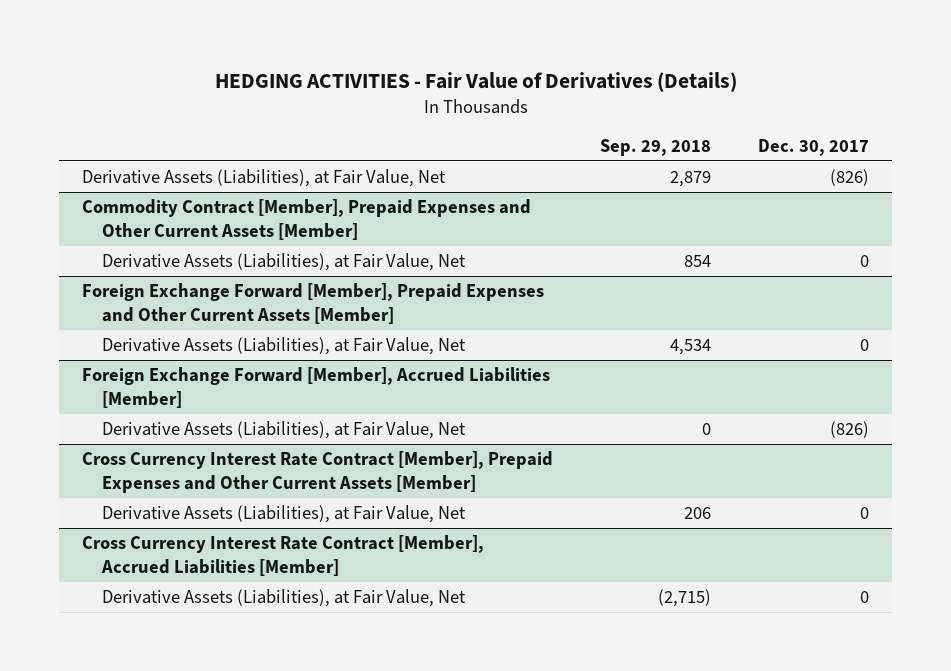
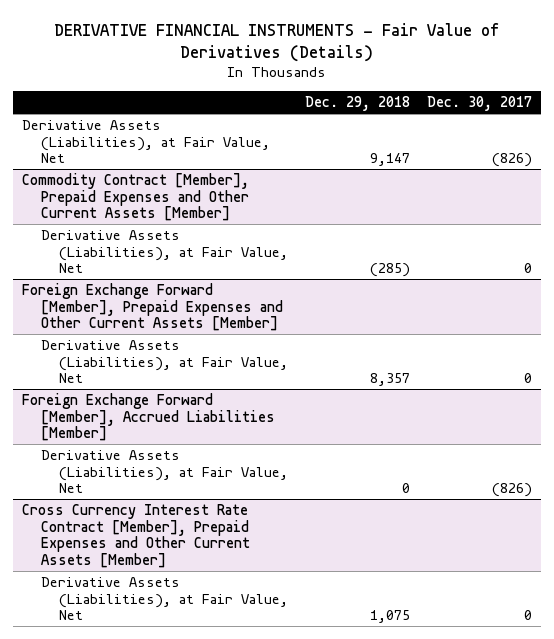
[214,71,737,92] HEDGING ACTIVITIES - Fair Value of Derivatives (Details) -> [54,22,501,62] DERIVATIVE FINANCIAL INSTRUMENTS - Fair Value of Derivatives (Details)
[600,139,712,157] Sep. 29, 2018 -> none
none -> [305,96,411,112] Dec. 29, 2018
[82,534,485,576] Cross Currency Interest Rate Contract [Member], Accrued Liabilities [Member] -> none
[101,588,466,607] Derivative Assets (Liabilities), at Fair Value, Net -> none

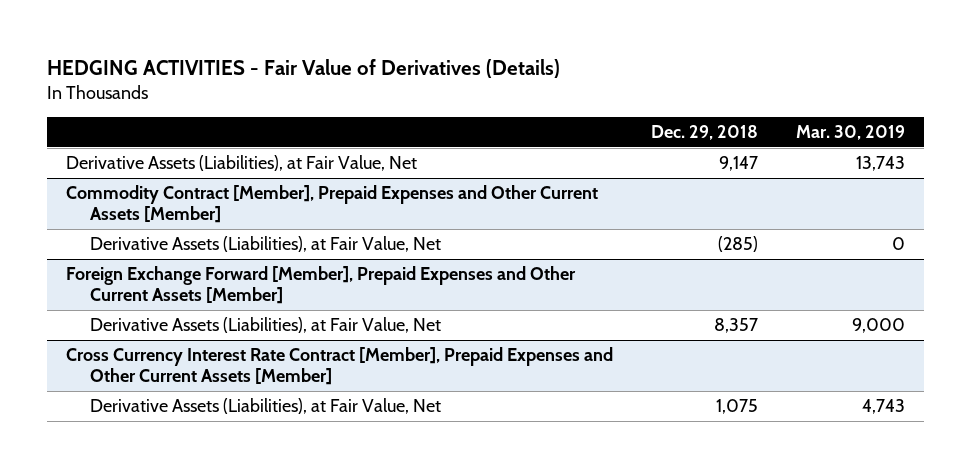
[54,22,501,62] DERIVATIVE FINANCIAL INSTRUMENTS - Fair Value of Derivatives (Details) -> [47,58,561,78] HEDGING ACTIVITIES - Fair Value of Derivatives (Details)
[427,96,533,112] Dec. 30, 2017 -> none
none -> [795,124,905,140] Mar. 30, 2019
[21,392,275,442] Foreign Exchange Forward [Member], Accrued Liabilities [Member] -> none
[40,449,289,494] Derivative Assets (Liabilities), at Fair Value, Net -> none

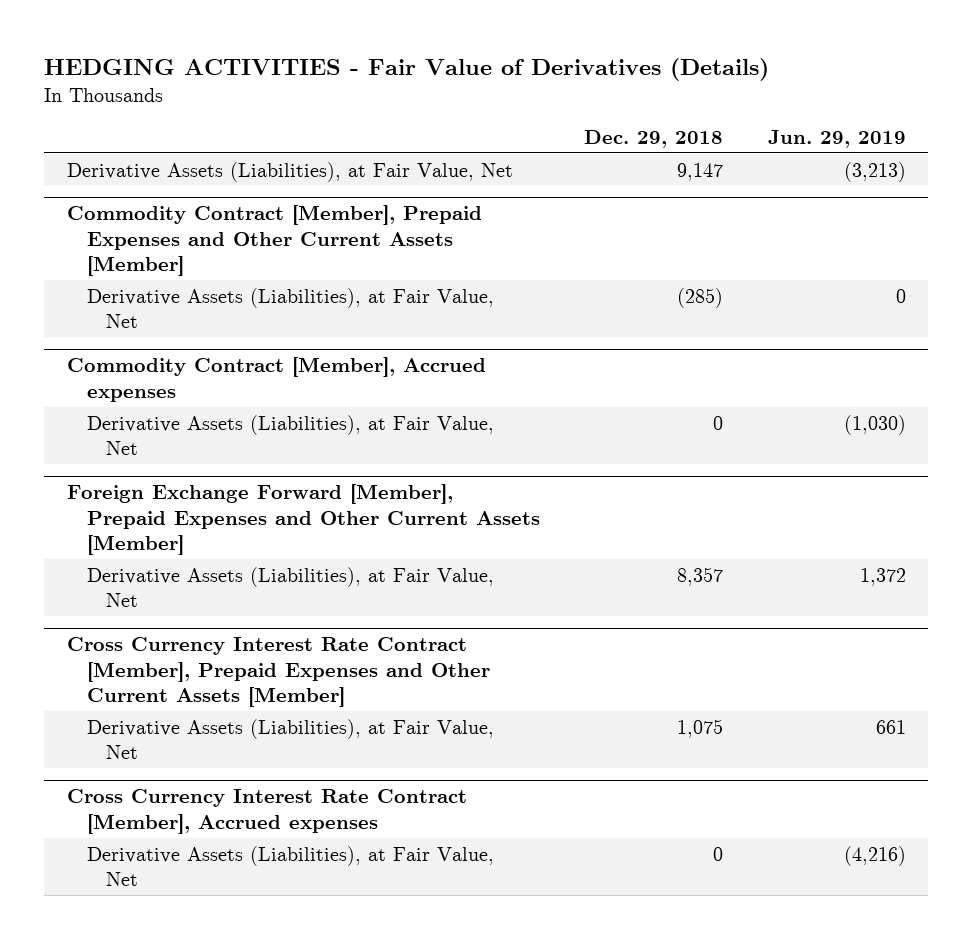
[795,124,905,140] Mar. 30, 2019 -> none
none -> [768,130,907,149] Jun. 29, 2019
none -> [66,357,486,402] Commodity Contract [Member], Accrued expenses
none -> [86,414,494,455] Derivative Assets (Liabilities), at Fair Value, Net
none -> [66,789,467,834] Cross Currency Interest Rate Contract [Member], Accrued expenses
none -> [86,845,494,886] Derivative Assets (Liabilities), at Fair Value, Net

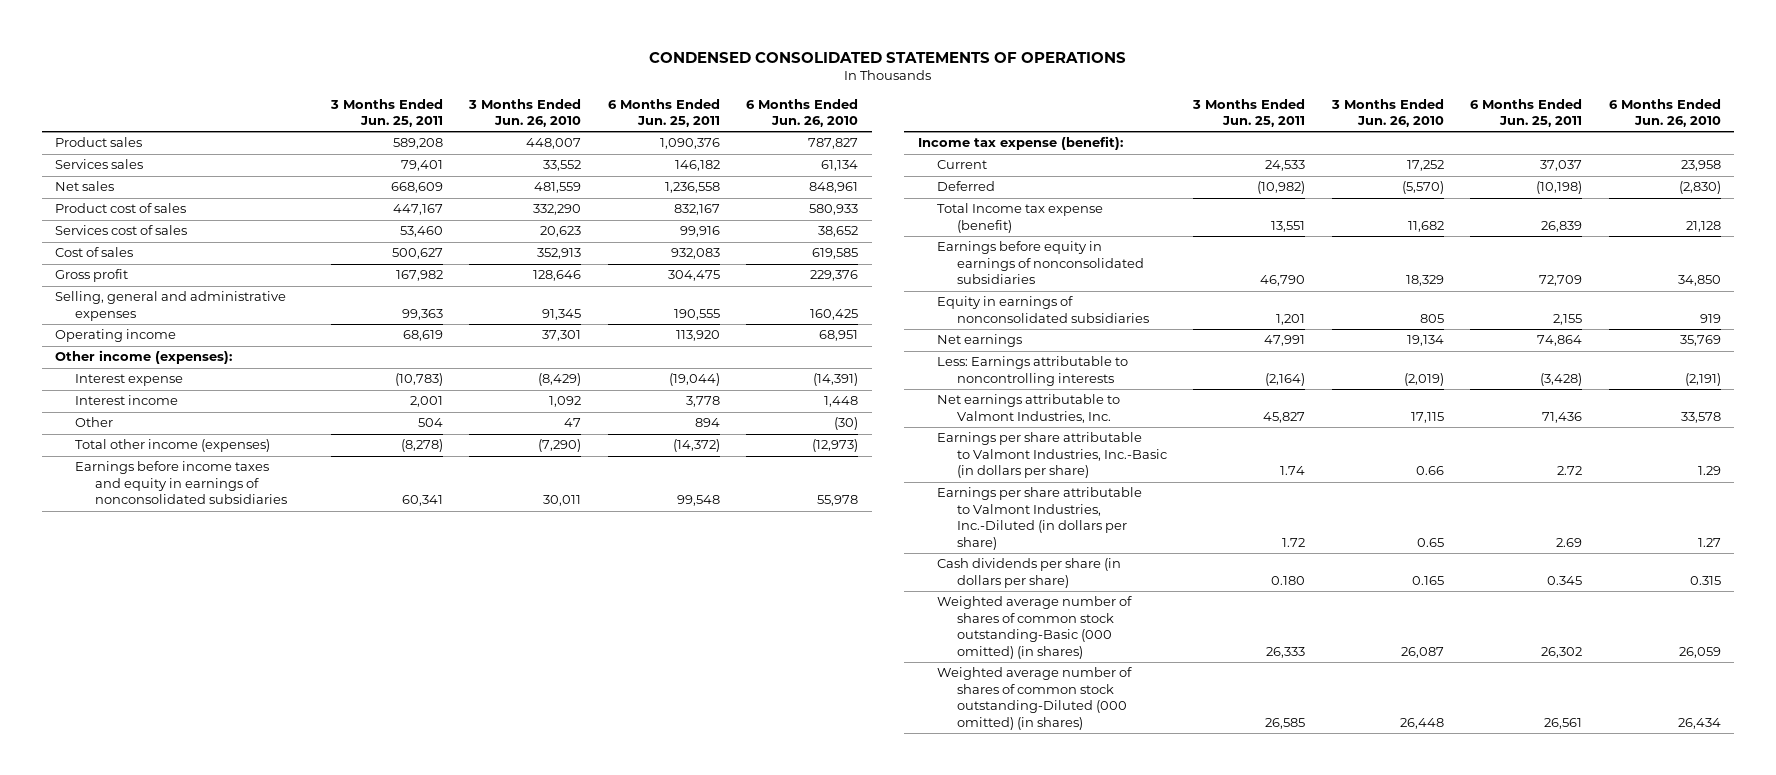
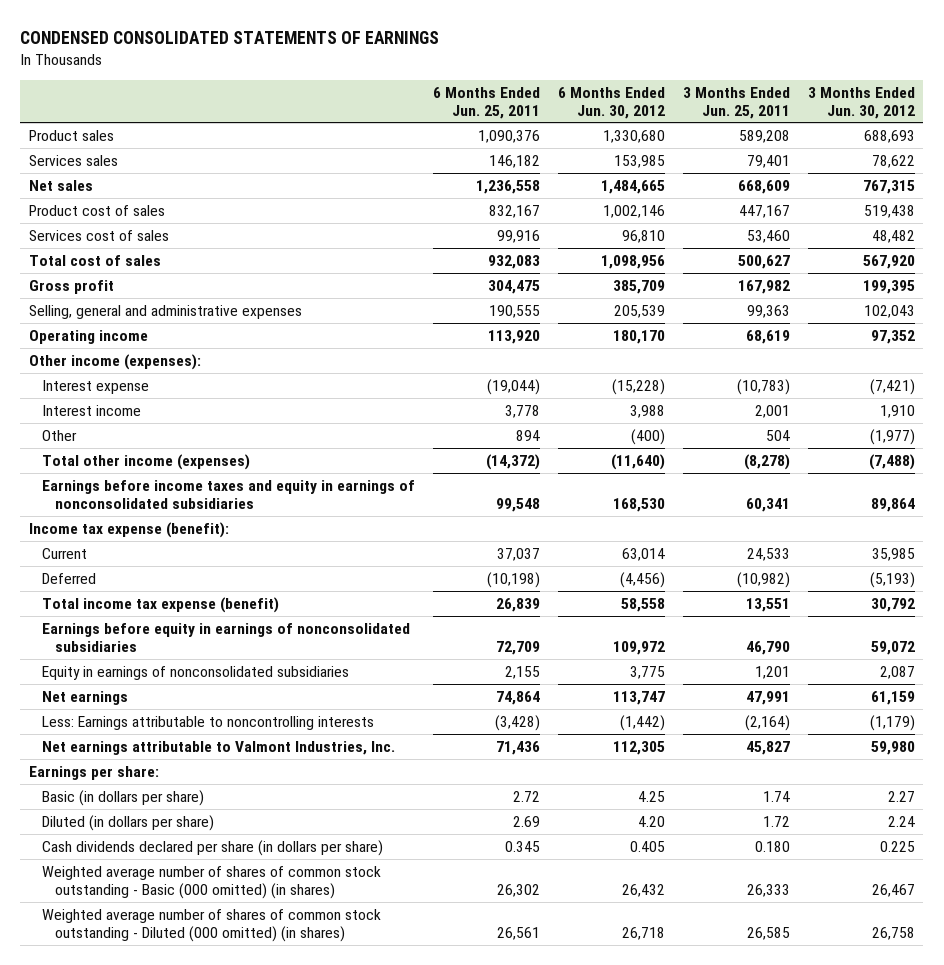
[649,51,1127,63] CONDENSED CONSOLIDATED STATEMENTS OF OPERATIONS -> [20,30,440,44] CONDENSED CONSOLIDATED STATEMENTS OF EARNINGS
[468,98,582,128] 3 Months Ended Jun. 26, 2010 -> none
[746,98,859,128] 6 Months Ended Jun. 26, 2010 -> none
none -> [557,86,665,119] 6 Months Ended Jun. 30, 2012
none -> [807,86,915,119] 3 Months Ended Jun. 30, 2012
[55,247,134,258] Cost of sales -> [29,254,162,266] Total cost of sales
[937,203,1104,233] Total Income tax expense (benefit) -> [42,596,280,613] Total income tax expense (benefit)
none -> [29,765,160,780] Earnings per share:
[937,432,1167,479] Earnings per share attributable to Valmont Industries, Inc.-Basic (in dollars per share) -> [42,789,205,806] Basic (in dollars per share)
[937,487,1143,550] Earnings per share attributable to Valmont Industries, Inc.-Diluted (in dollars per share) -> [42,814,215,831] Diluted (in dollars per share)
[937,558,1122,588] Cash dividends per share (in dollars per share) -> [42,839,384,856] Cash dividends declared per share (in dollars per share)
[937,596,1133,659] Weighted average number of shares of common stock outstanding-Basic (000 omitted) (in shares) -> [42,865,382,899] Weighted average number of shares of common stock outstanding - Basic (000 omitted) (in shares)
[937,667,1133,730] Weighted average number of shares of common stock outstanding-Diluted (000 omitted) (in shares) -> [42,908,382,942] Weighted average number of shares of common stock outstanding - Diluted (000 omitted) (in shares)

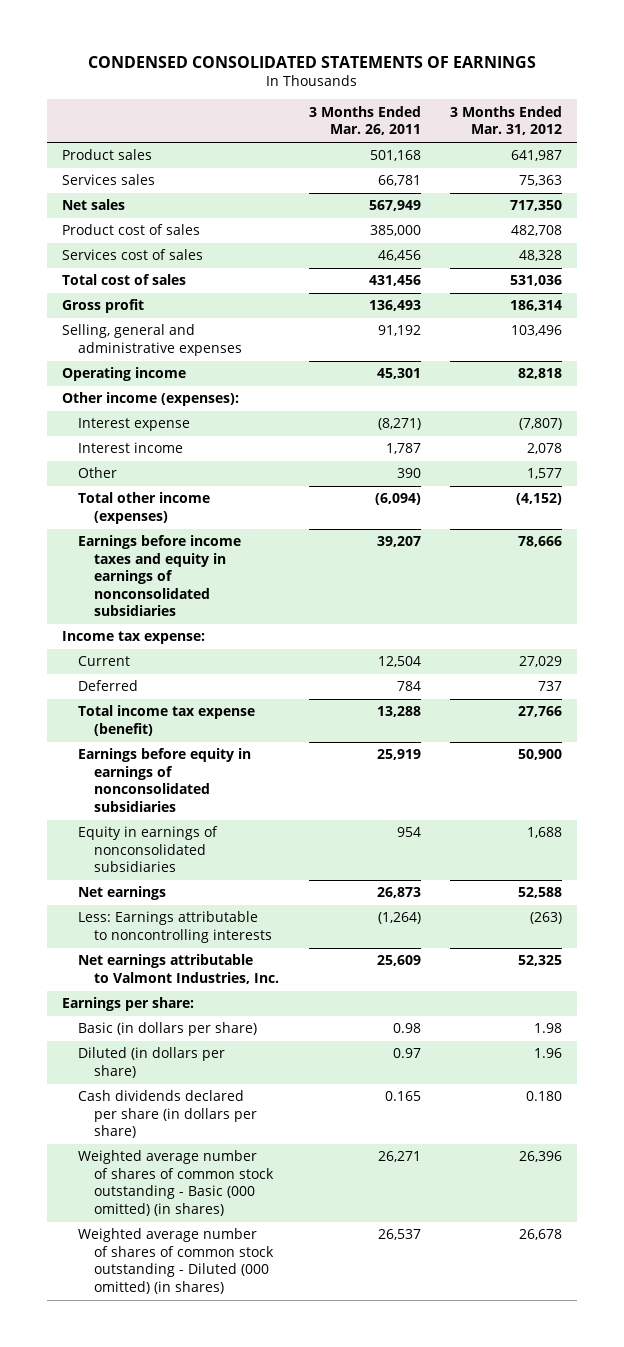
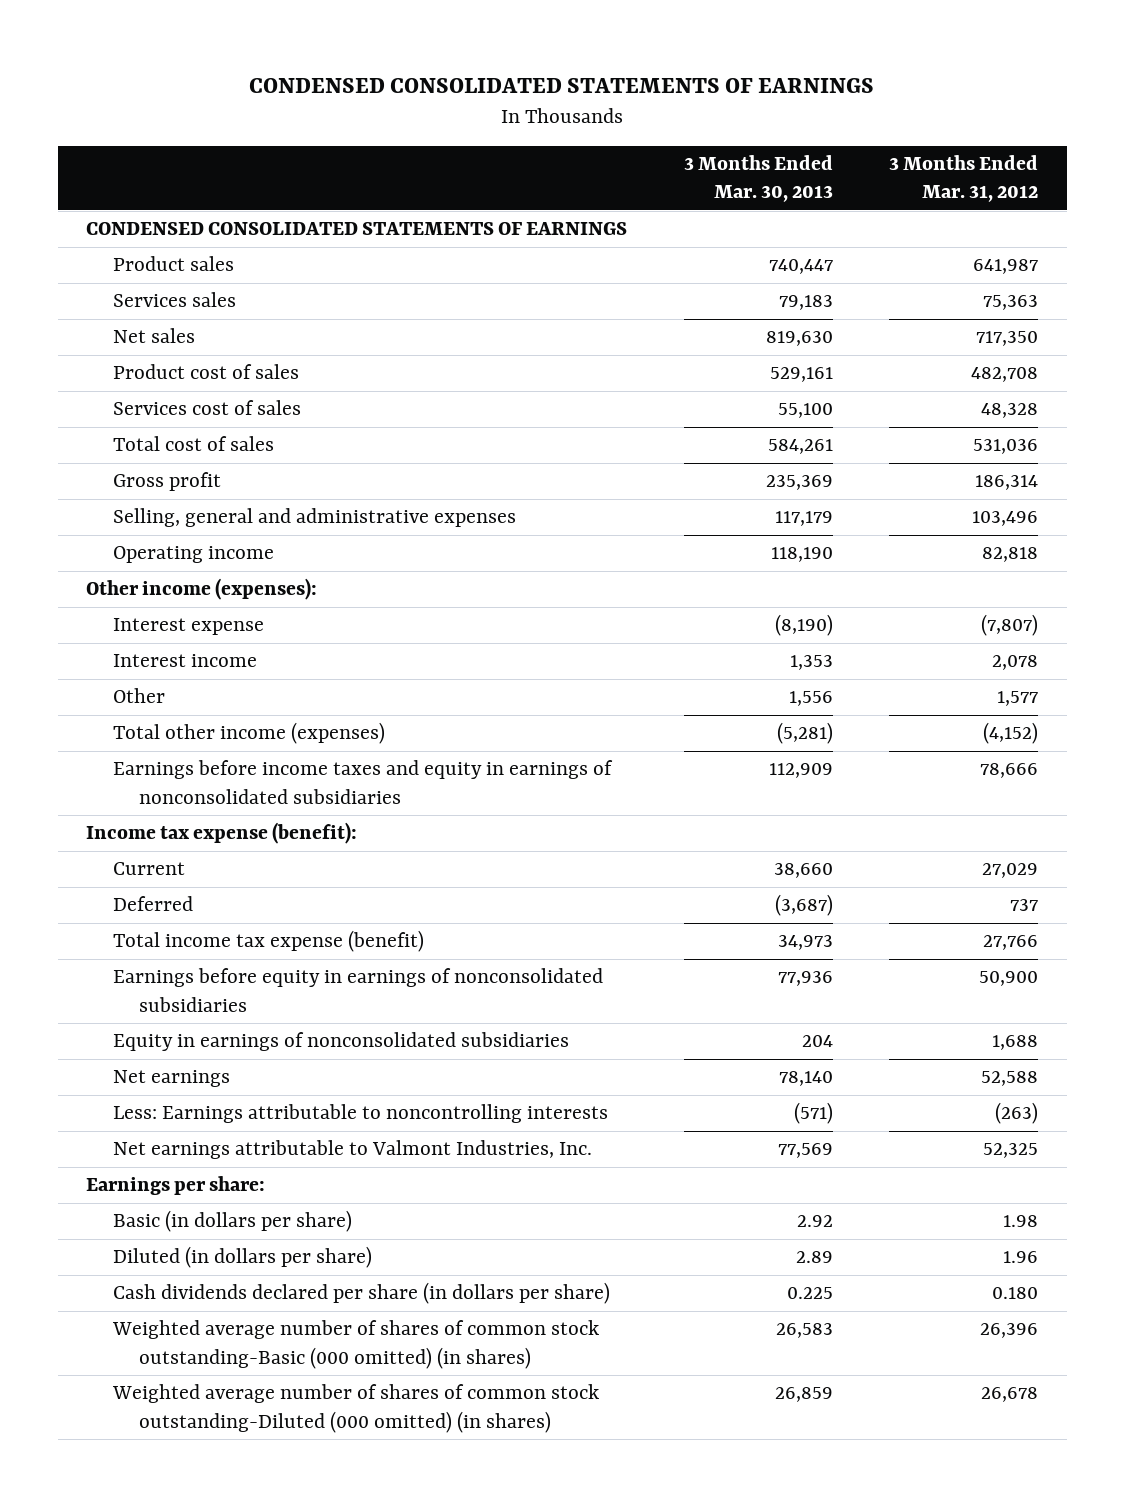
[308,105,421,136] 3 Months Ended Mar. 26, 2011 -> none
none -> [683,155,833,203] 3 Months Ended Mar. 30, 2013
none -> [86,222,628,236] CONDENSED CONSOLIDATED STATEMENTS OF EARNINGS
[61,631,205,645] Income tax expense: -> [86,822,358,845] Income tax expense (benefit):
[77,1150,274,1216] Weighted average number of shares of common stock outstanding - Basic (000 omitted) (in shares) -> [111,1320,599,1369] Weighted average number of shares of common stock outstanding-Basic (000 omitted) (in shares)
[77,1228,274,1294] Weighted average number of shares of common stock outstanding - Diluted (000 omitted) (in shares) -> [111,1384,599,1433] Weighted average number of shares of common stock outstanding-Diluted (000 omitted) (in shares)

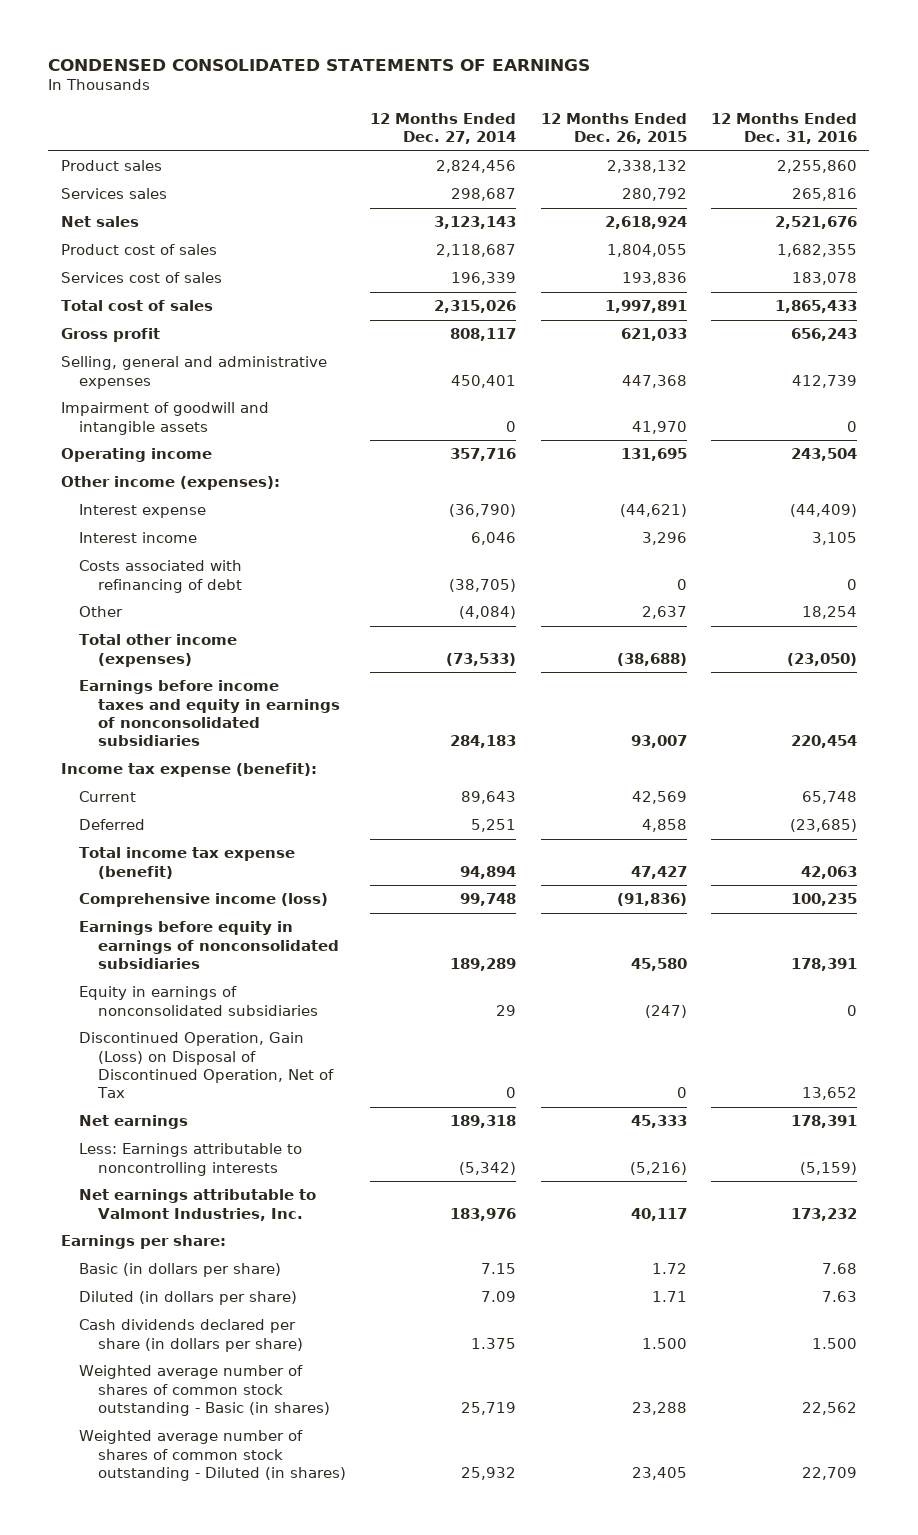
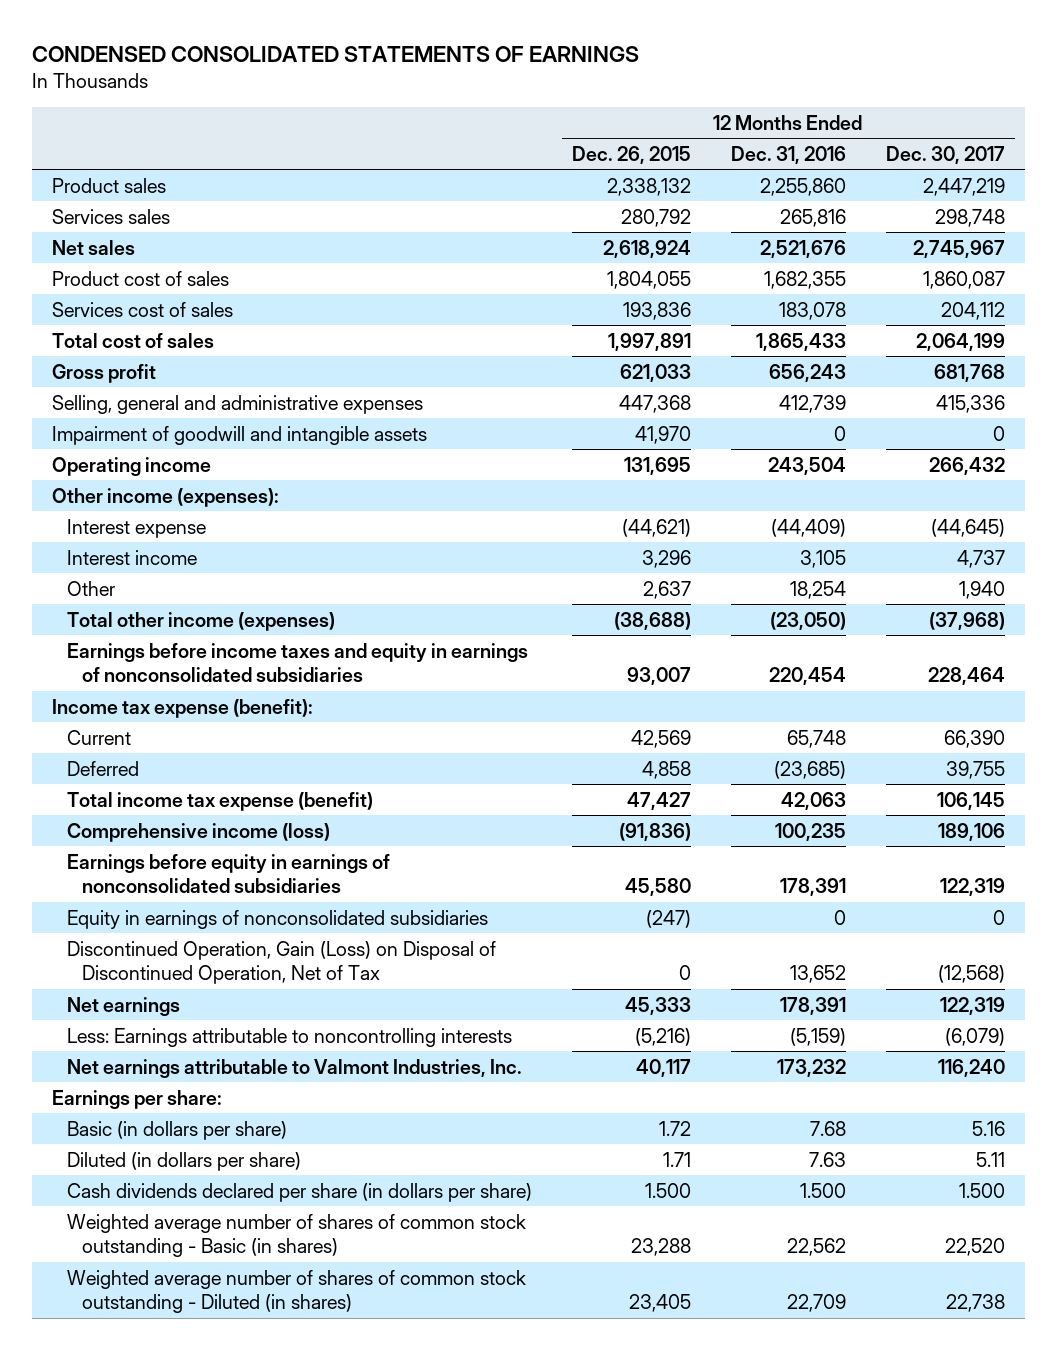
[370,112,517,144] 12 Months Ended Dec. 27, 2014 -> none
none -> [885,145,1005,164] Dec. 30, 2017
[79,560,243,593] Costs associated with refinancing of debt -> none

